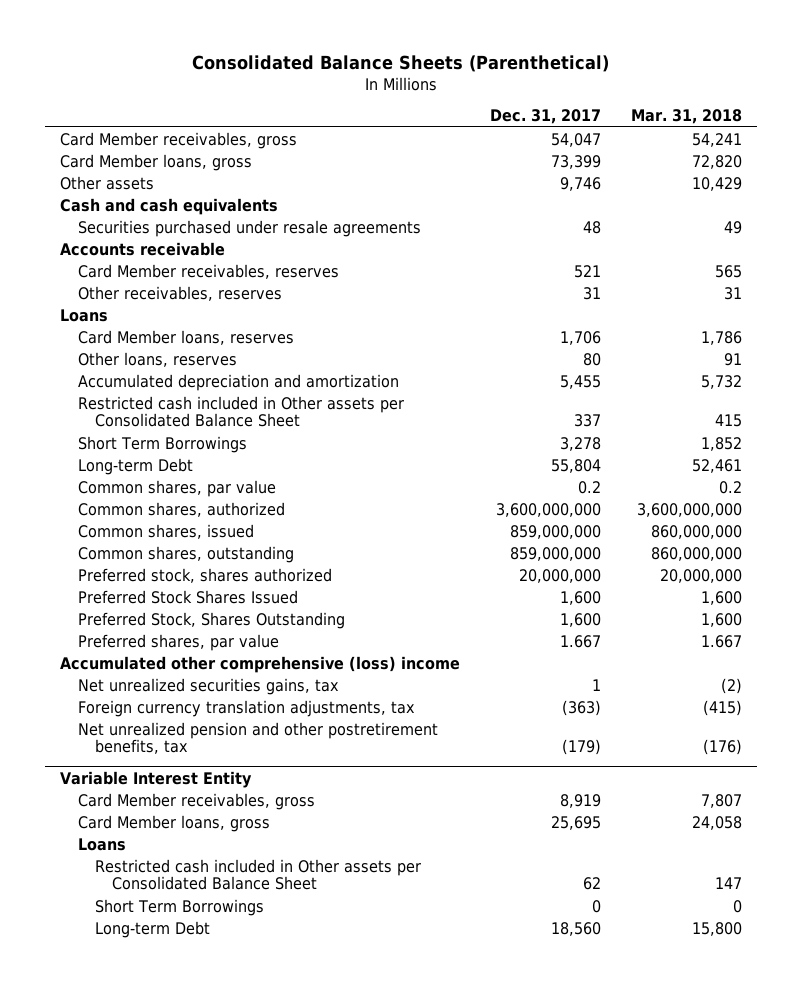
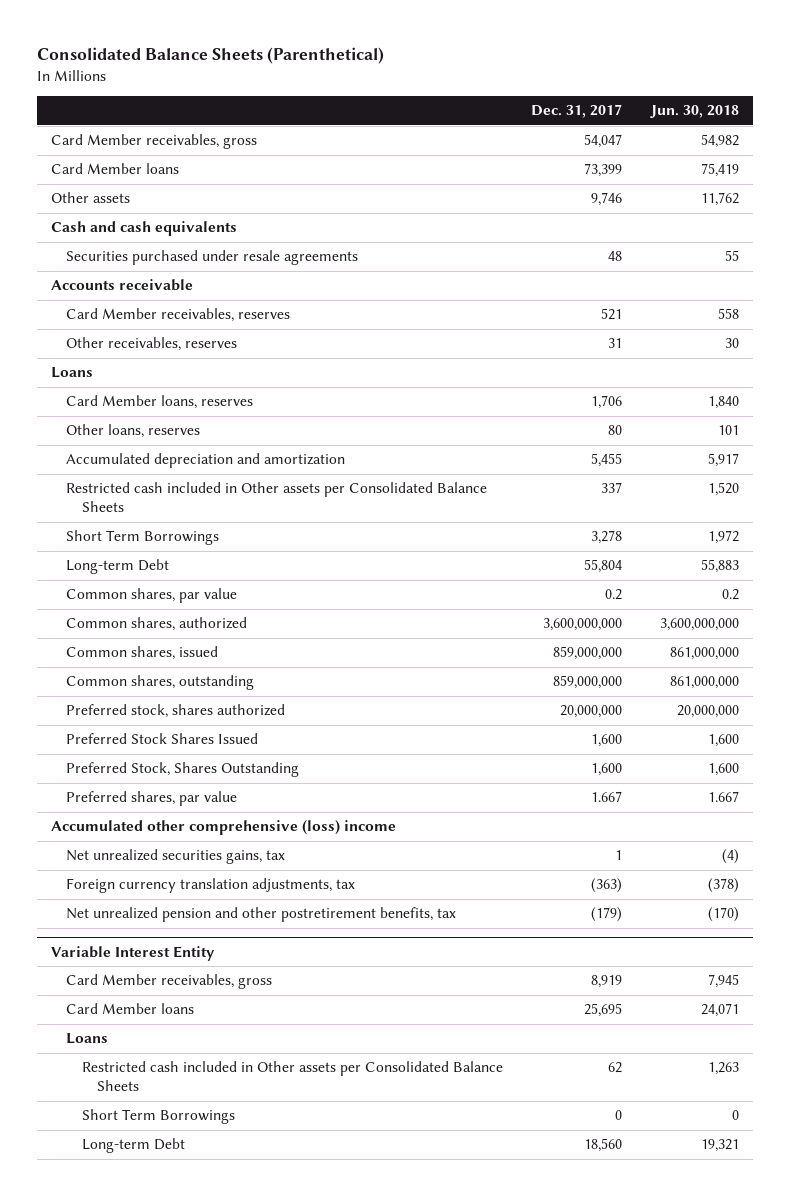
[630,109,742,125] Mar. 31, 2018 -> none
none -> [650,105,740,119] Jun. 30, 2018
[60,153,253,171] Card Member loans, gross -> [51,163,180,175] Card Member loans
[77,395,404,428] Restricted cash included in Other assets per Consolidated Balance Sheet -> [66,482,488,513] Restricted cash included in Other assets per Consolidated Balance Sheets
[77,814,270,832] Card Member loans, gross -> [66,1003,195,1015] Card Member loans
[95,858,422,891] Restricted cash included in Other assets per Consolidated Balance Sheet -> [81,1061,503,1092] Restricted cash included in Other assets per Consolidated Balance Sheets

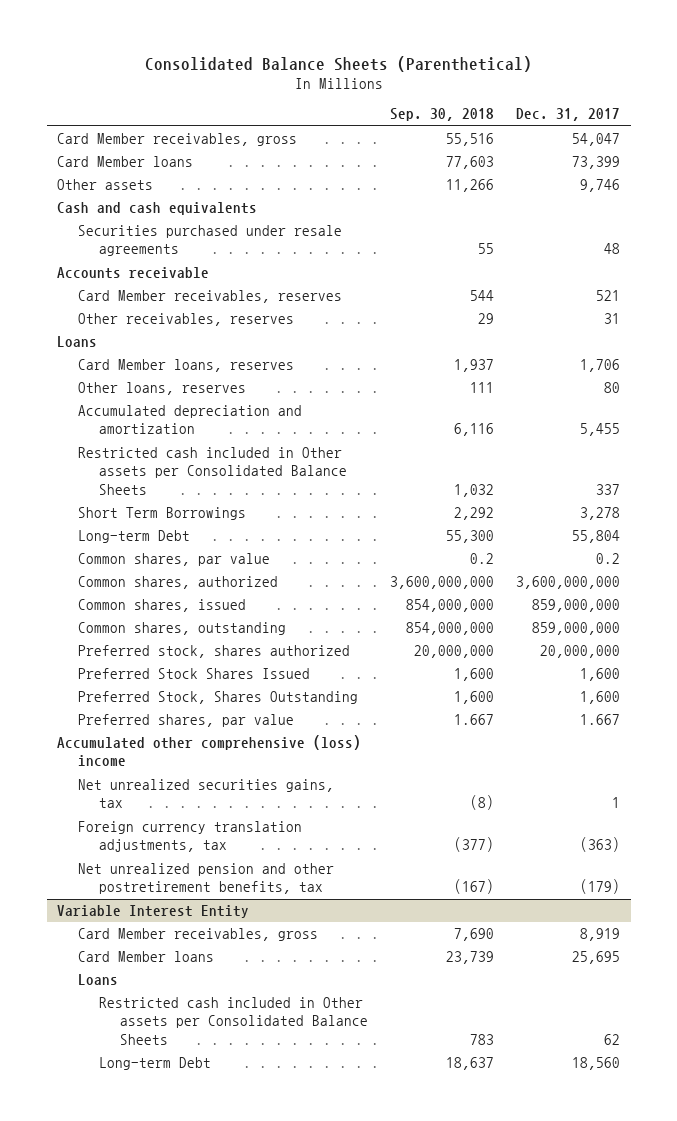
[650,105,740,119] Jun. 30, 2018 -> none
none -> [389,108,494,122] Sep. 30, 2018
[81,1109,235,1125] Short Term Borrowings -> none

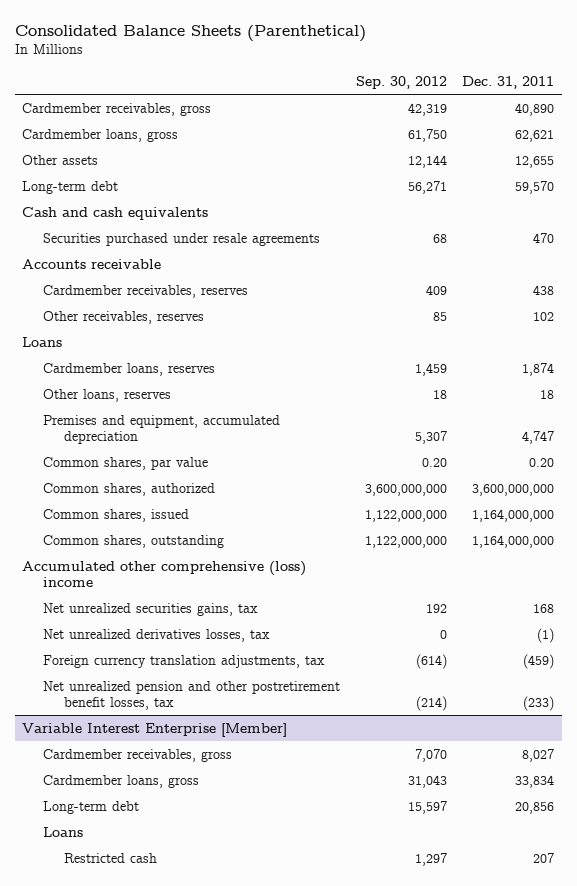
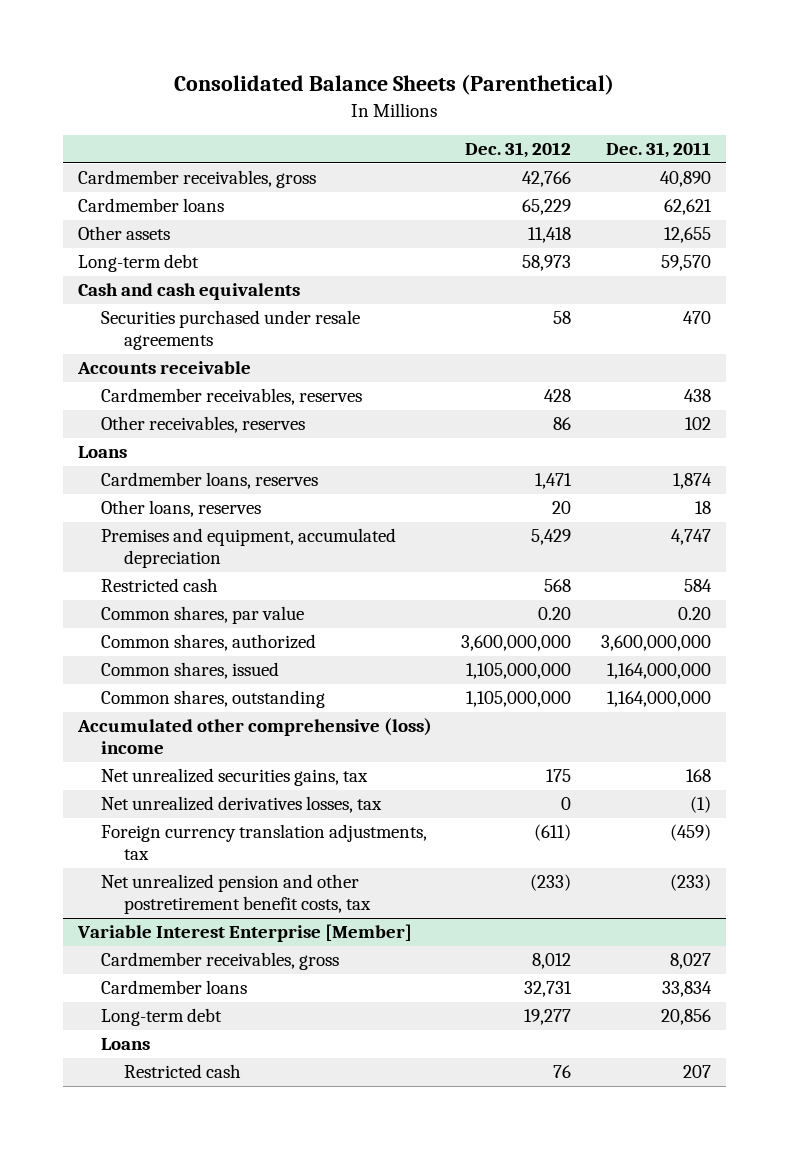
[355,75,447,89] Sep. 30, 2012 -> none
none -> [465,142,572,159] Dec. 31, 2012
[22,128,179,142] Cardmember loans, gross -> [77,198,224,213] Cardmember loans
none -> [100,578,218,593] Restricted cash
[43,680,341,710] Net unrealized pension and other postretirement benefit losses, tax -> [100,874,372,915] Net unrealized pension and other postretirement benefit costs, tax
[43,774,200,788] Cardmember loans, gross -> [100,980,247,995] Cardmember loans

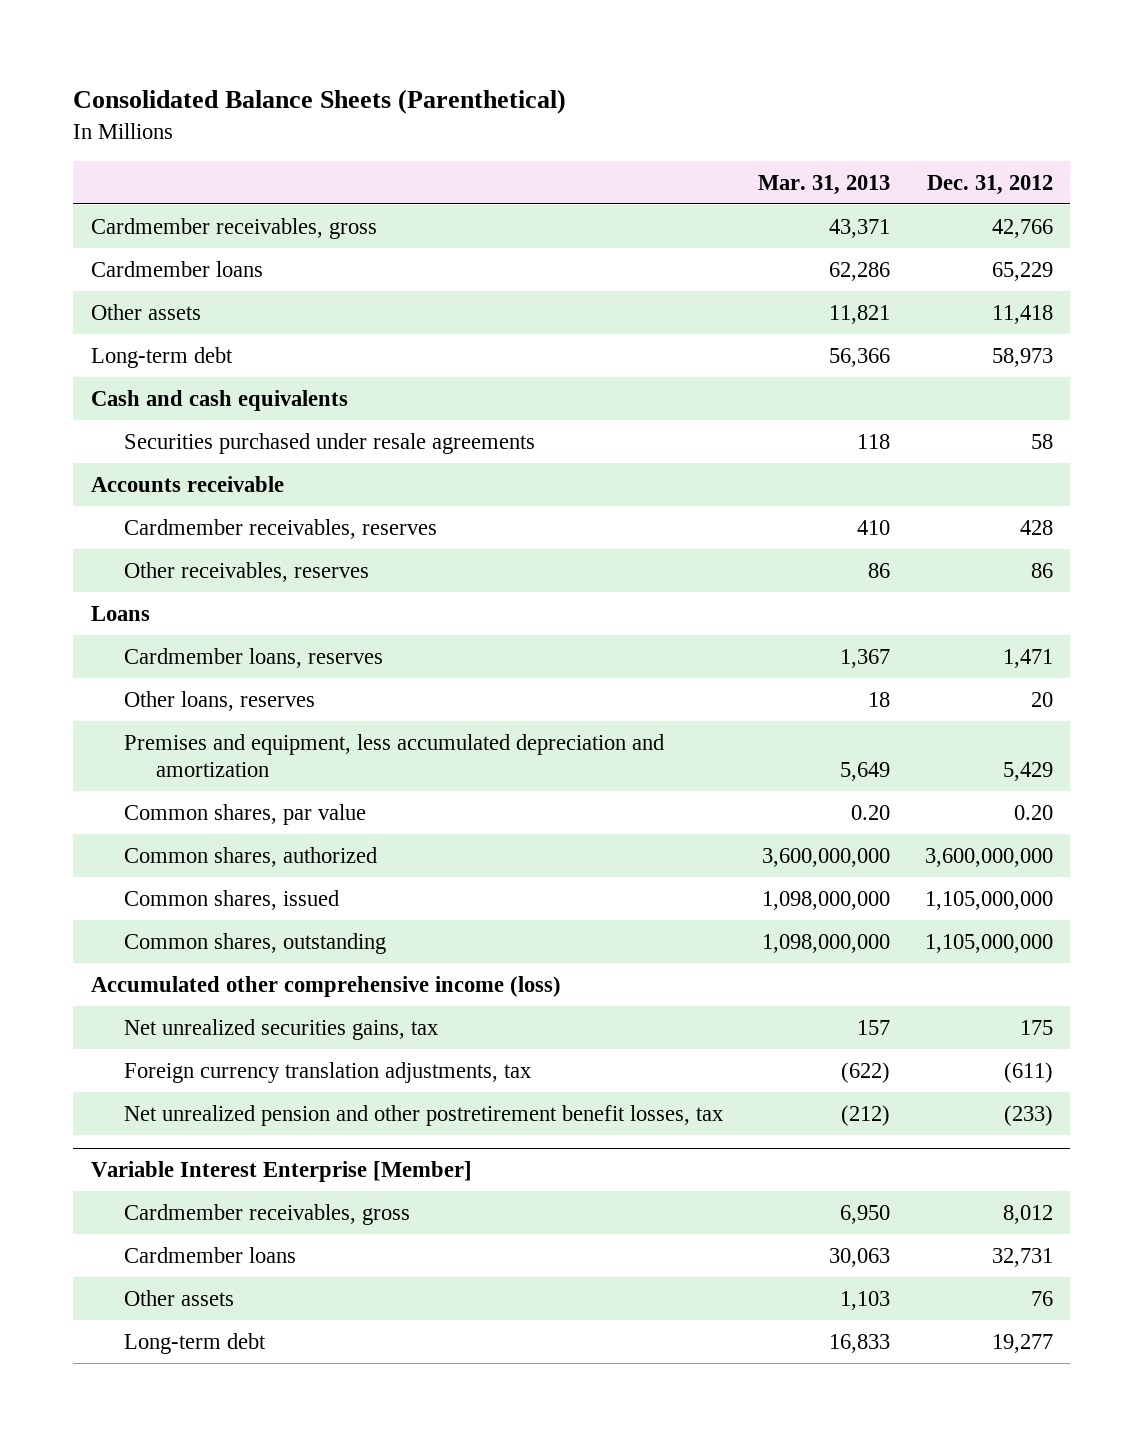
[606,142,712,159] Dec. 31, 2011 -> none
none -> [757,174,890,195] Mar. 31, 2013
[100,578,218,593] Restricted cash -> none
[100,528,396,569] Premises and equipment, accumulated depreciation -> [123,733,664,777] Premises and equipment, less accumulated depreciation and amortization
[76,718,432,755] Accumulated other comprehensive (loss) income -> [90,975,561,997] Accumulated other comprehensive income (loss)
[100,796,382,814] Net unrealized derivatives losses, tax -> none
[100,874,372,915] Net unrealized pension and other postretirement benefit costs, tax -> [123,1104,723,1126] Net unrealized pension and other postretirement benefit losses, tax
none -> [123,1289,234,1306] Other assets
[100,1038,150,1051] Loans -> none
[124,1064,242,1079] Restricted cash -> none

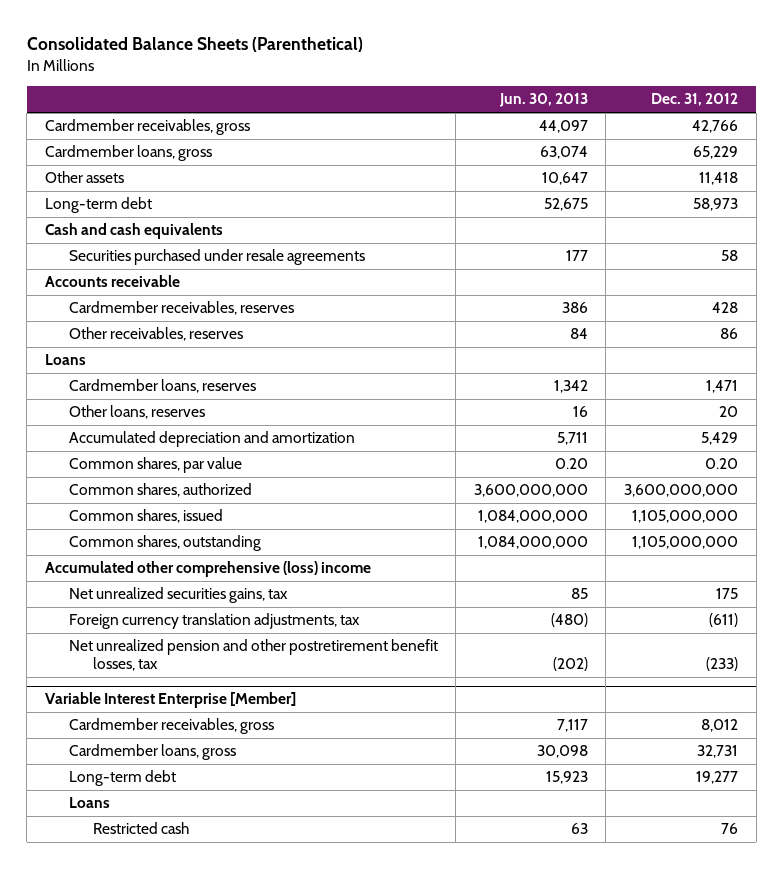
[757,174,890,195] Mar. 31, 2013 -> none
none -> [498,93,588,108] Jun. 30, 2013
[90,260,263,277] Cardmember loans -> [44,145,212,162] Cardmember loans, gross
[123,733,664,777] Premises and equipment, less accumulated depreciation and amortization -> [68,431,355,448] Accumulated depreciation and amortization
[90,975,561,997] Accumulated other comprehensive income (loss) -> [44,561,371,578] Accumulated other comprehensive (loss) income
[123,1289,234,1306] Other assets -> none
[123,1246,296,1263] Cardmember loans -> [68,744,236,761] Cardmember loans, gross
none -> [68,797,110,809] Loans
none -> [92,822,189,835] Restricted cash

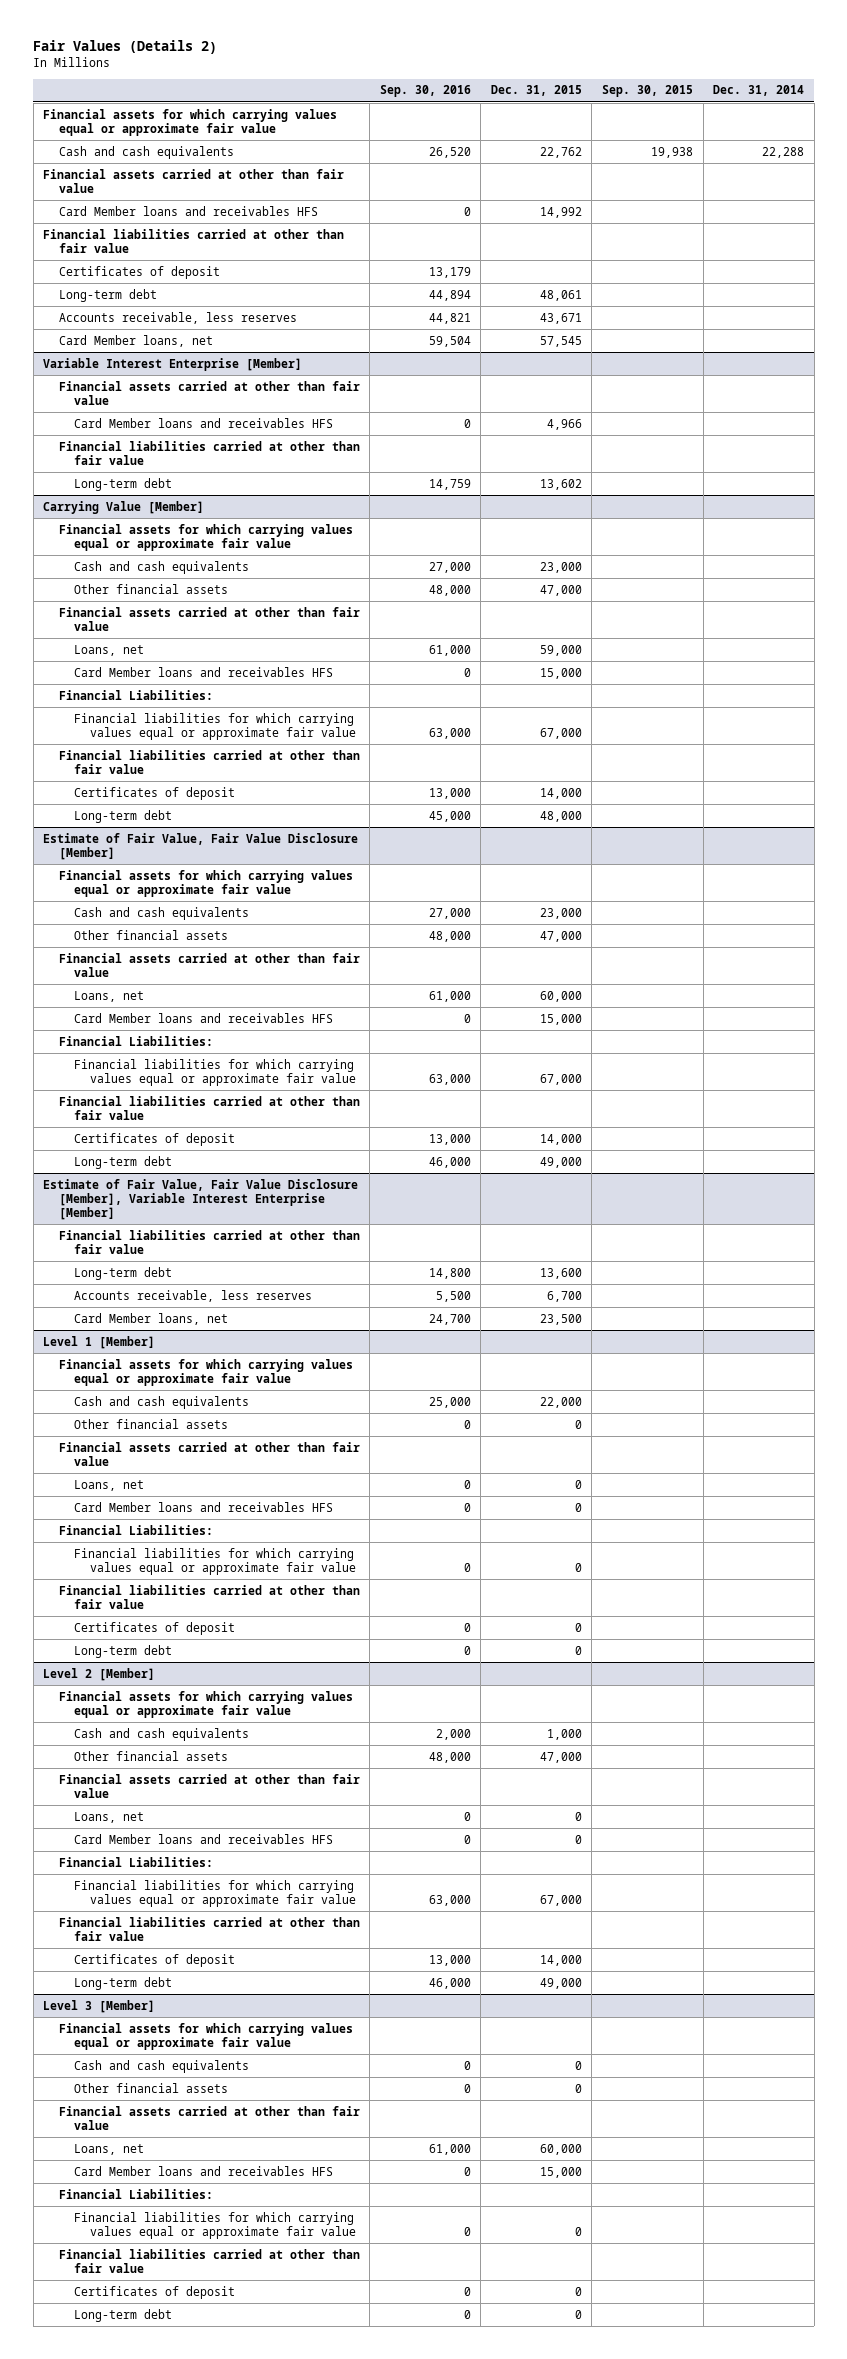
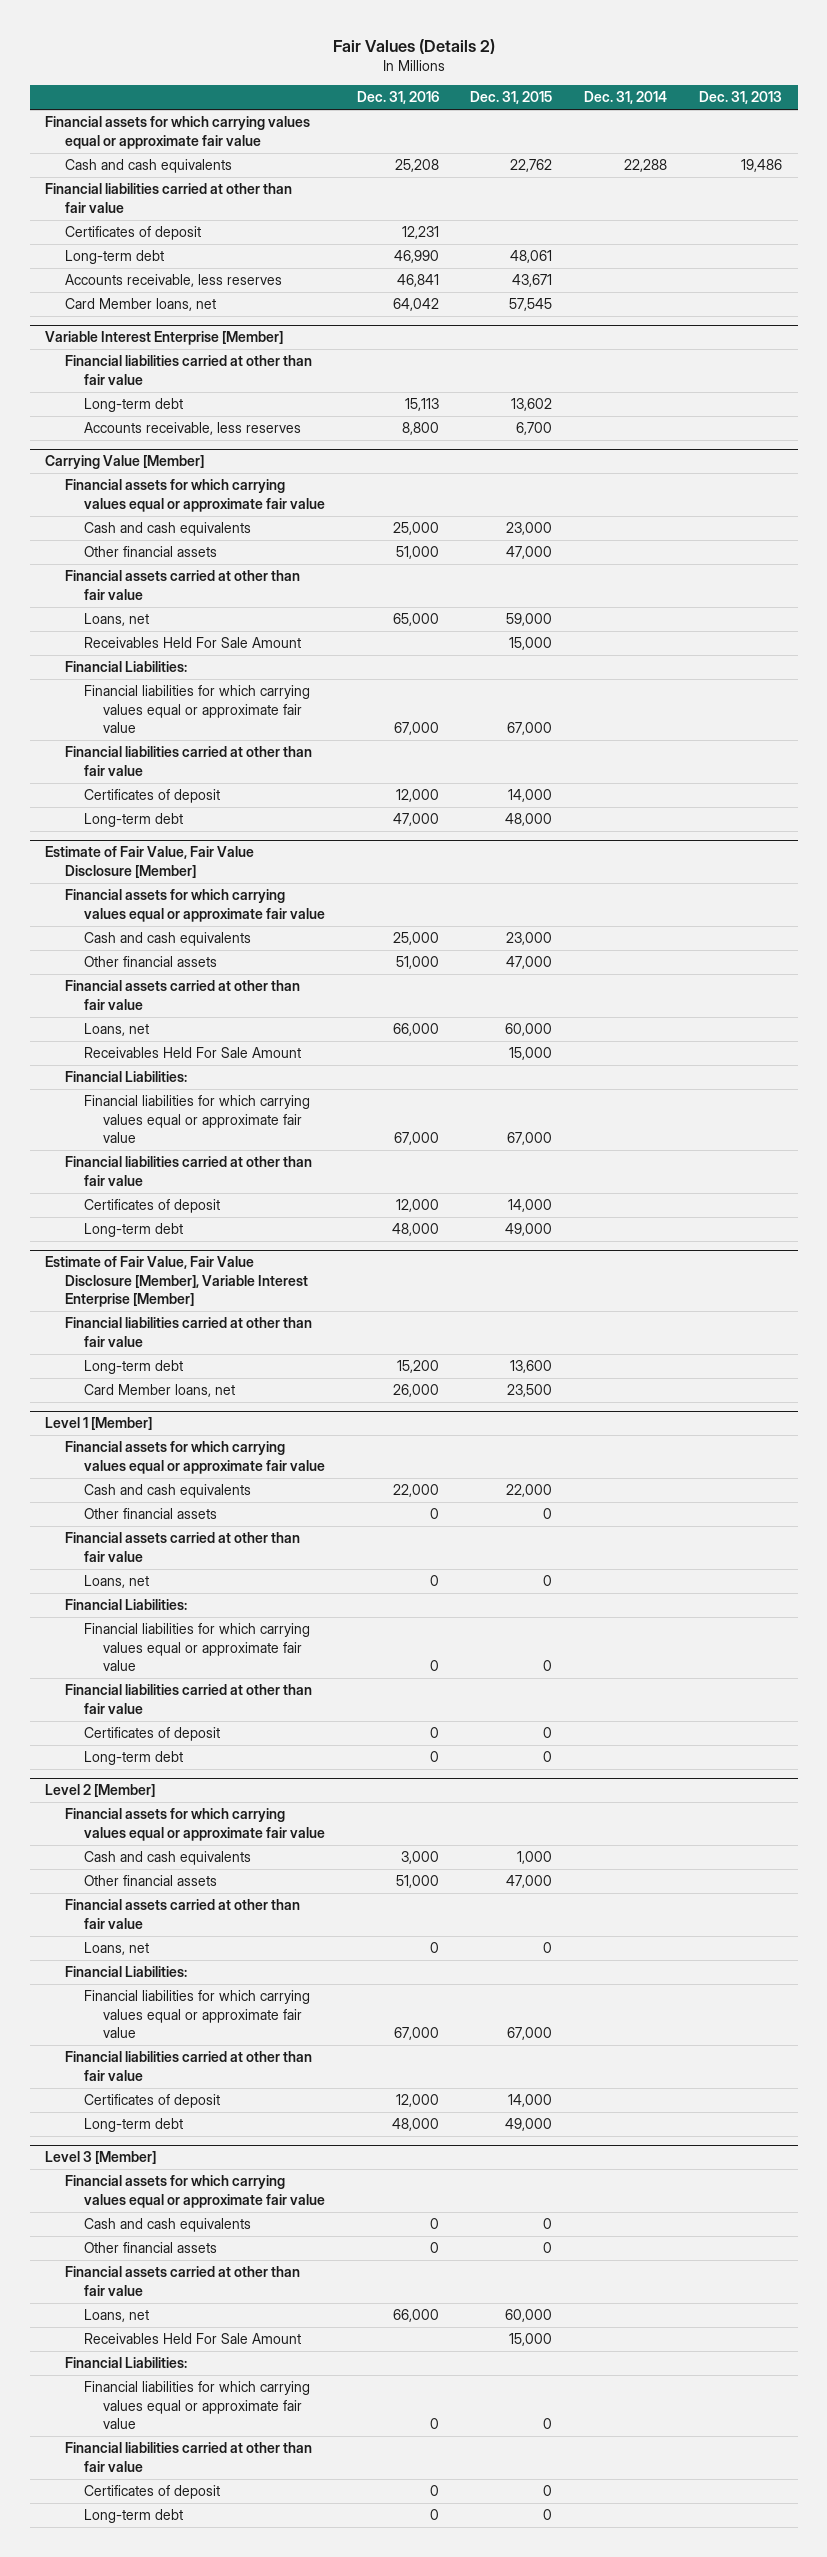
[379,85,471,98] Sep. 30, 2016 -> none
[601,85,693,98] Sep. 30, 2015 -> none
none -> [356,91,439,105] Dec. 31, 2016
none -> [698,91,782,105] Dec. 31, 2013
[43,168,345,193] Financial assets carried at other than fair value -> none
[58,205,318,216] Card Member loans and receivables HFS -> none
[58,380,360,405] Financial assets carried at other than fair value -> none
[74,417,334,428] Card Member loans and receivables HFS -> none
none -> [84,422,302,436] Accounts receivable, less reserves
[74,666,334,677] Card Member loans and receivables HFS -> [84,637,302,649] Receivables Held For Sale Amount
[74,1012,334,1023] Card Member loans and receivables HFS -> [84,1047,302,1059] Receivables Held For Sale Amount
[74,1289,313,1302] Accounts receivable, less reserves -> none
[74,1501,334,1512] Card Member loans and receivables HFS -> none
[74,1833,334,1844] Card Member loans and receivables HFS -> none
[74,2165,334,2176] Card Member loans and receivables HFS -> [84,2333,302,2345] Receivables Held For Sale Amount

